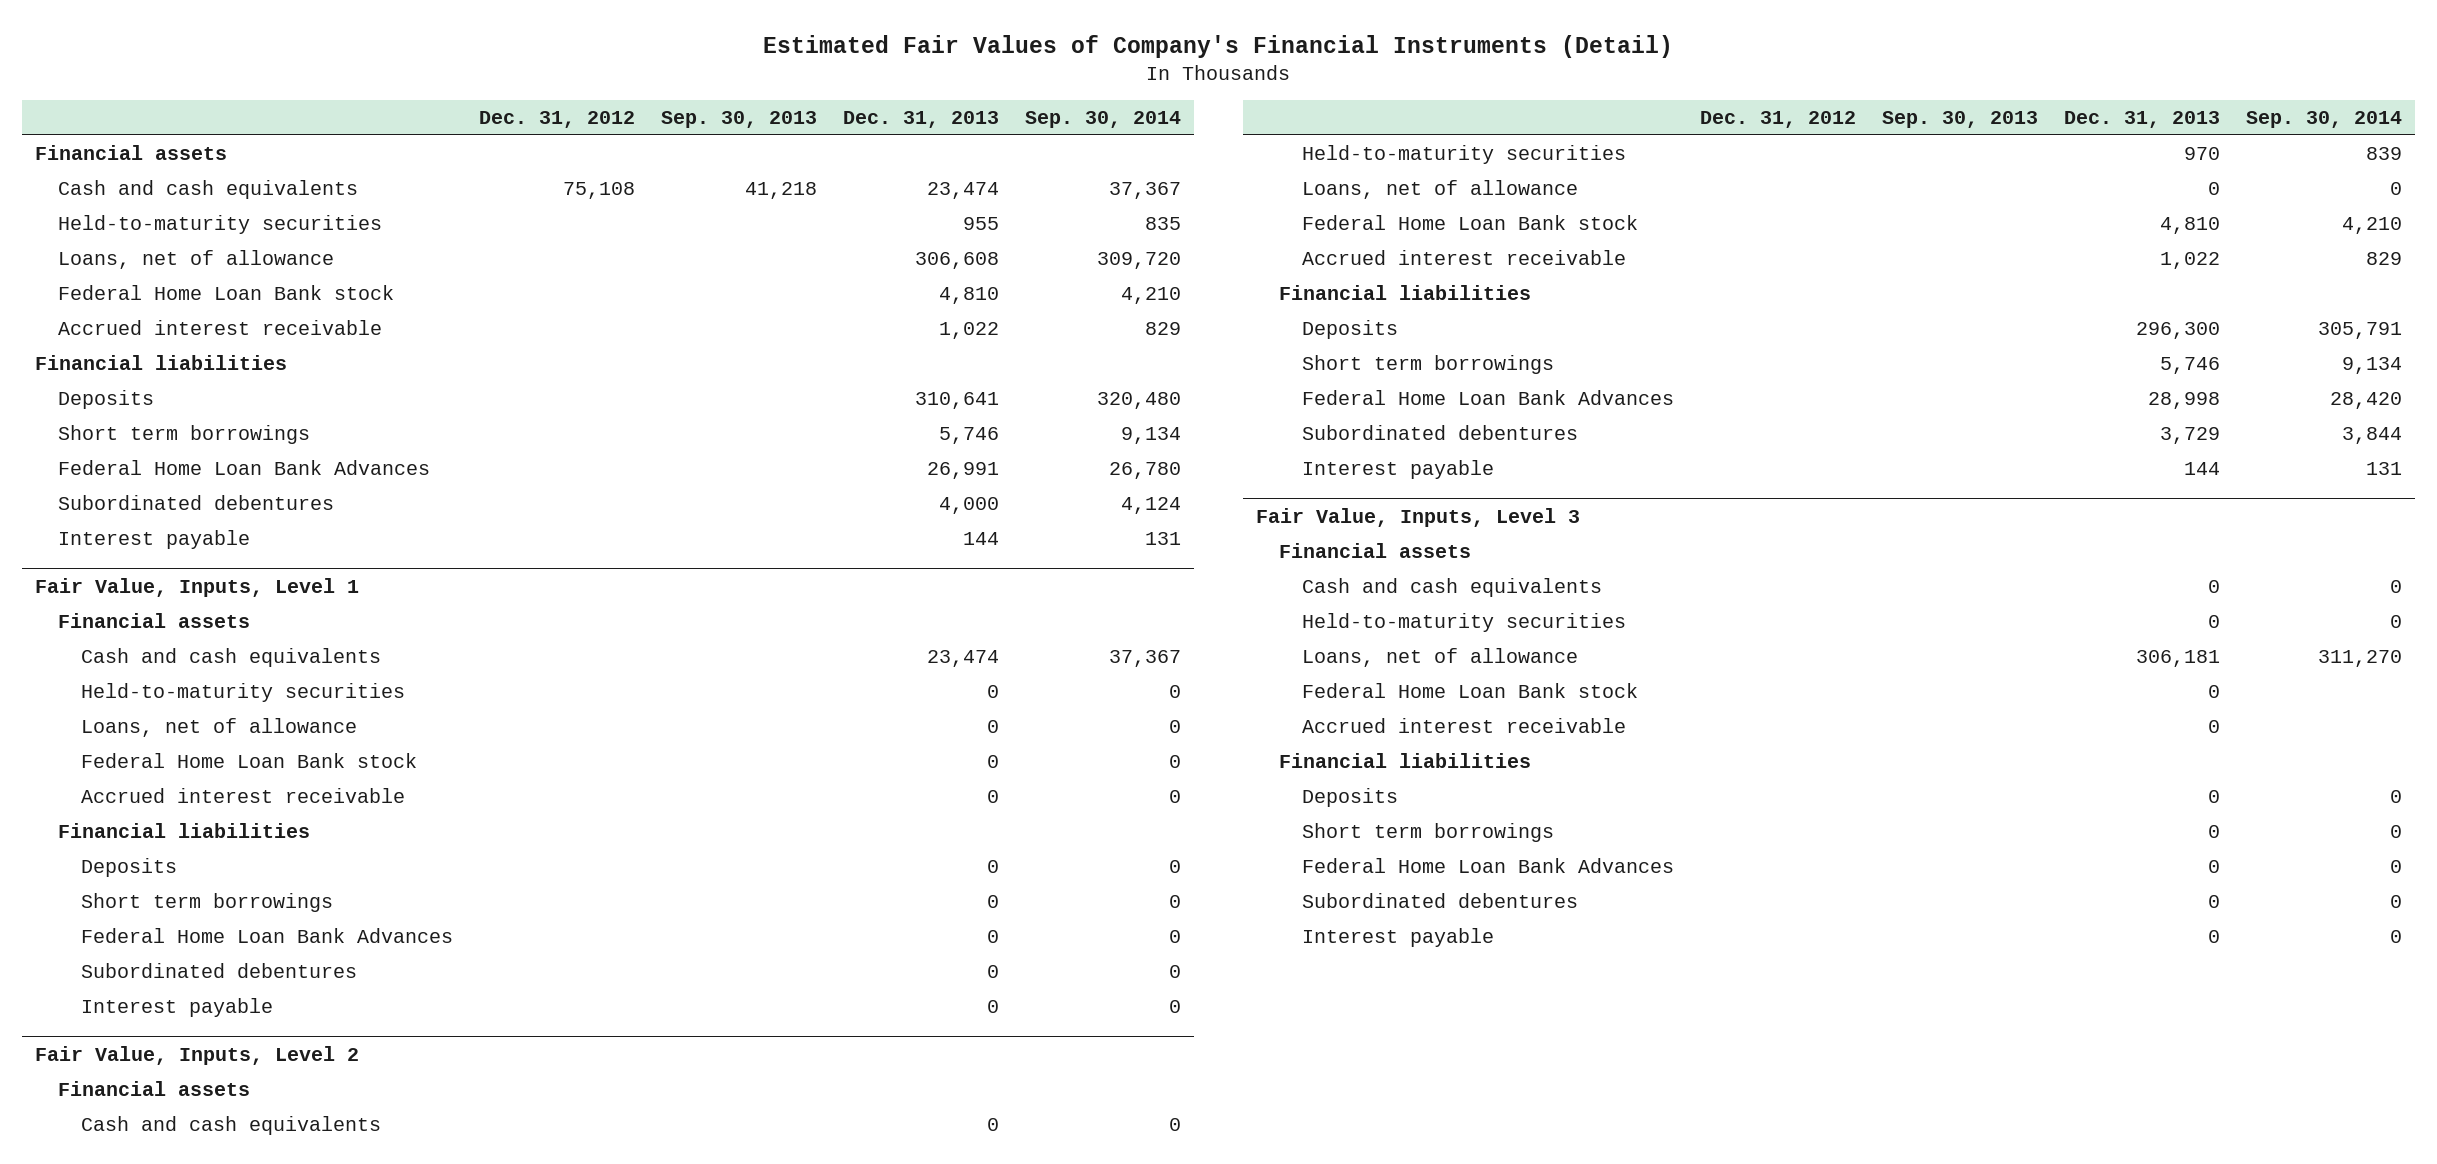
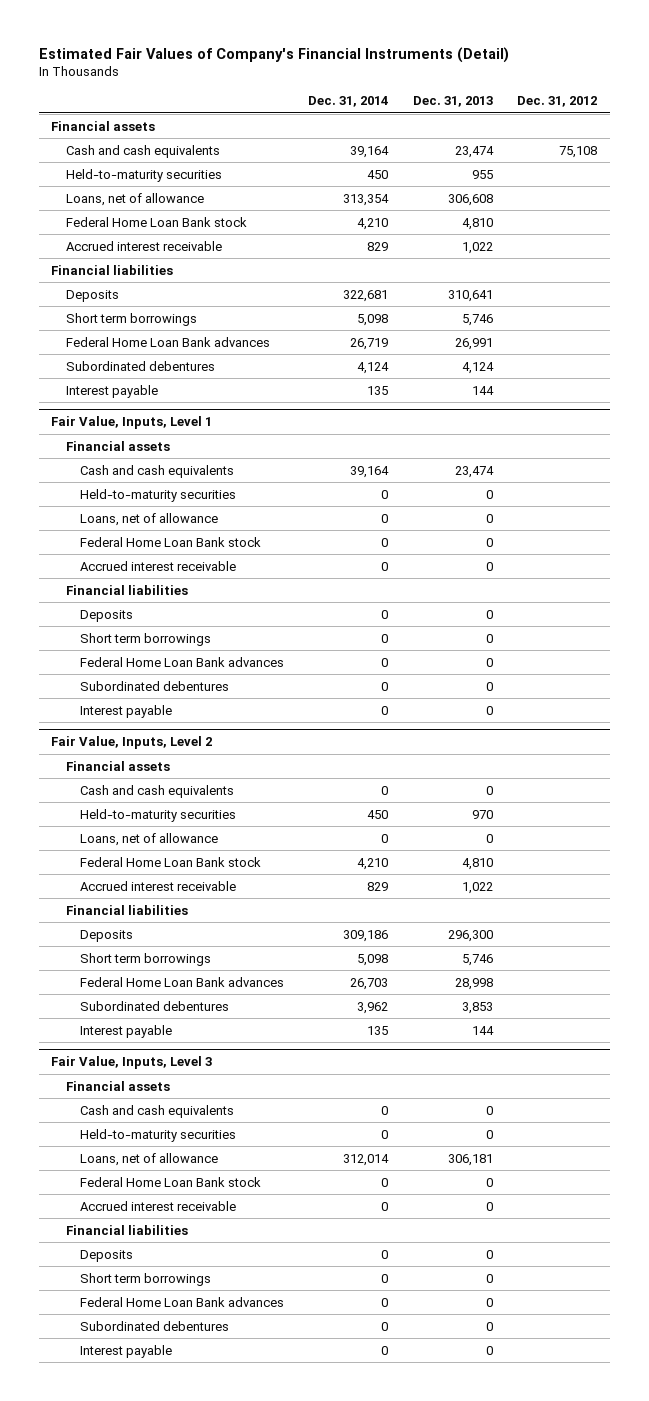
[660,110,817,128] Sep. 30, 2013 -> none
[1024,110,1181,128] Sep. 30, 2014 -> none
none -> [308,96,389,108] Dec. 31, 2014
[58,460,431,476] Federal Home Loan Bank Advances -> [65,336,270,347] Federal Home Loan Bank advances
[938,497,999,515] 4,000 -> [461,361,494,374] 4,124
[80,928,453,944] Federal Home Loan Bank Advances -> [79,656,284,667] Federal Home Loan Bank advances
[1301,390,1674,406] Federal Home Loan Bank Advances -> [79,976,284,987] Federal Home Loan Bank advances
[2159,427,2220,445] 3,729 -> [461,1001,493,1014] 3,853
[1301,858,1674,874] Federal Home Loan Bank Advances -> [79,1296,284,1307] Federal Home Loan Bank advances

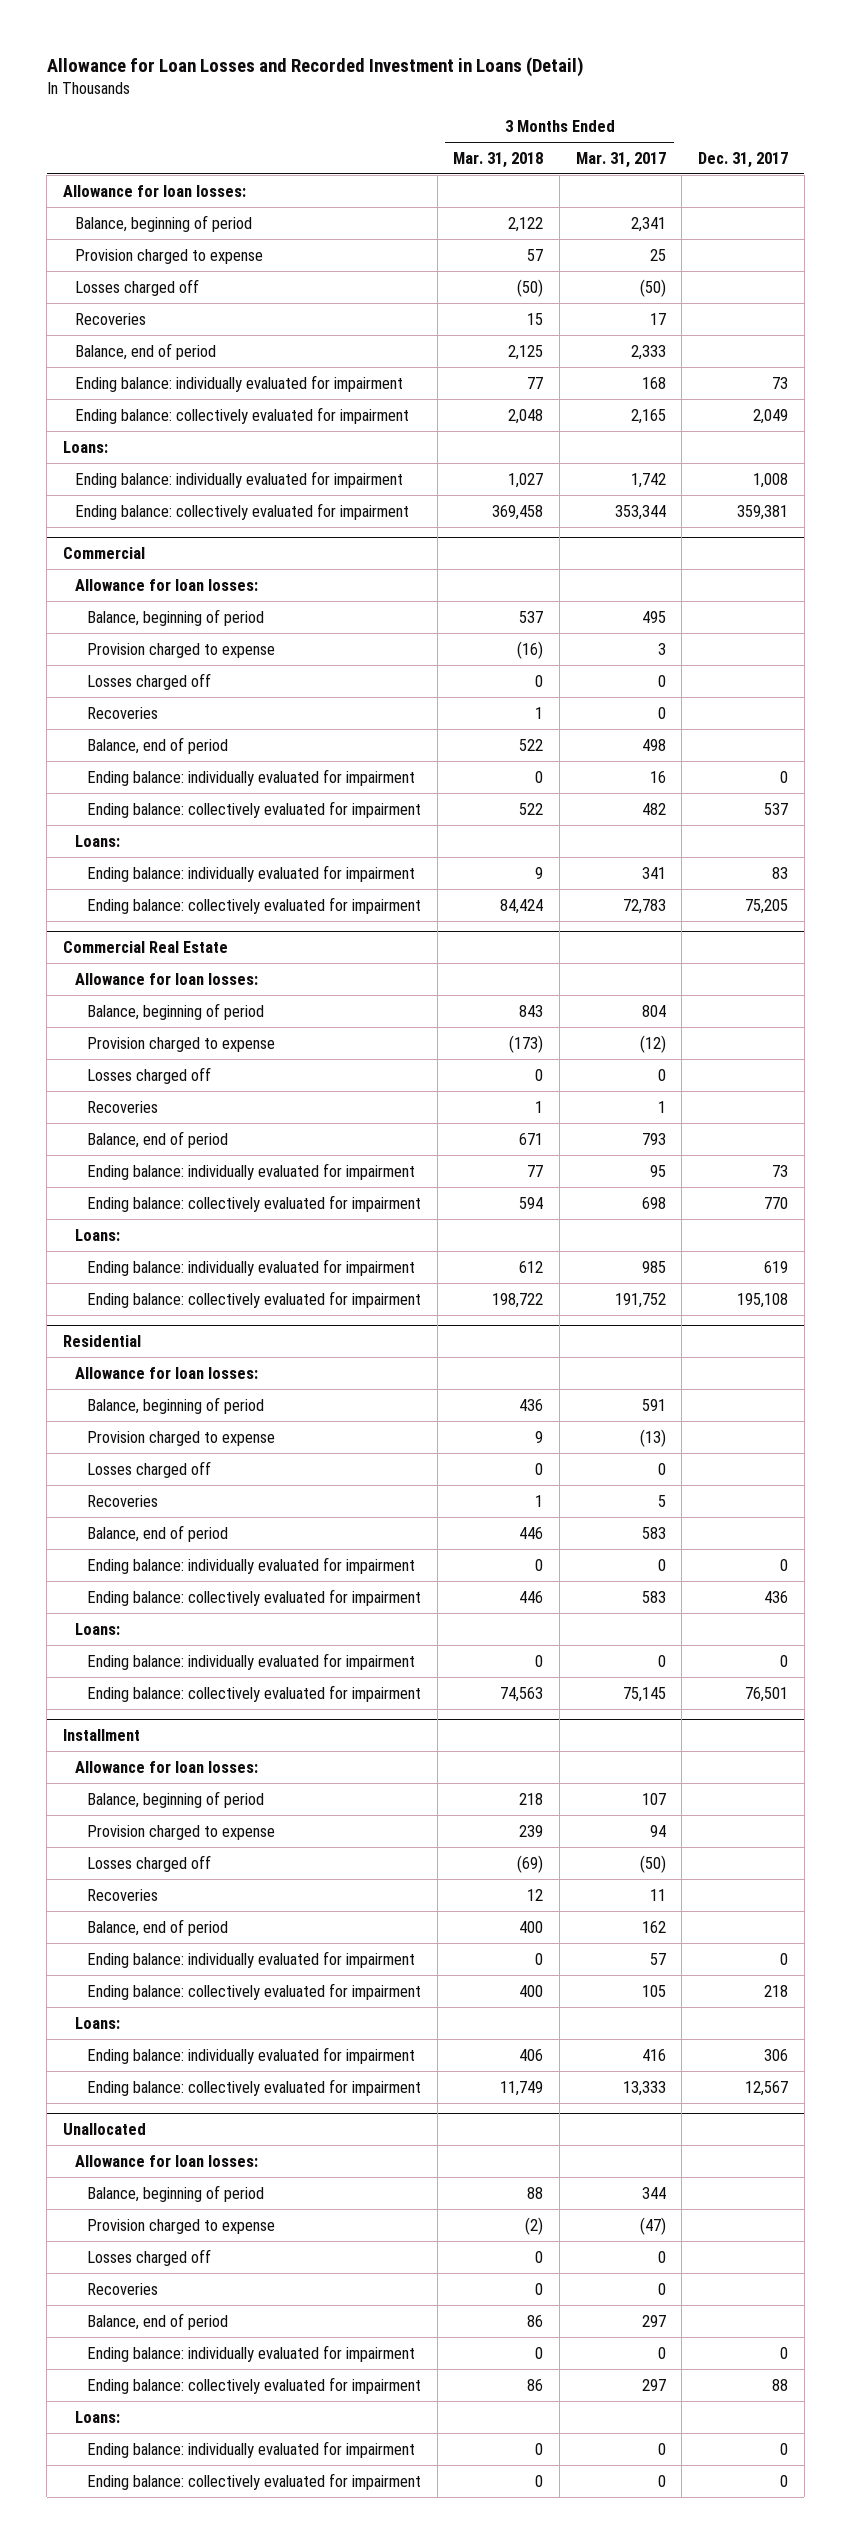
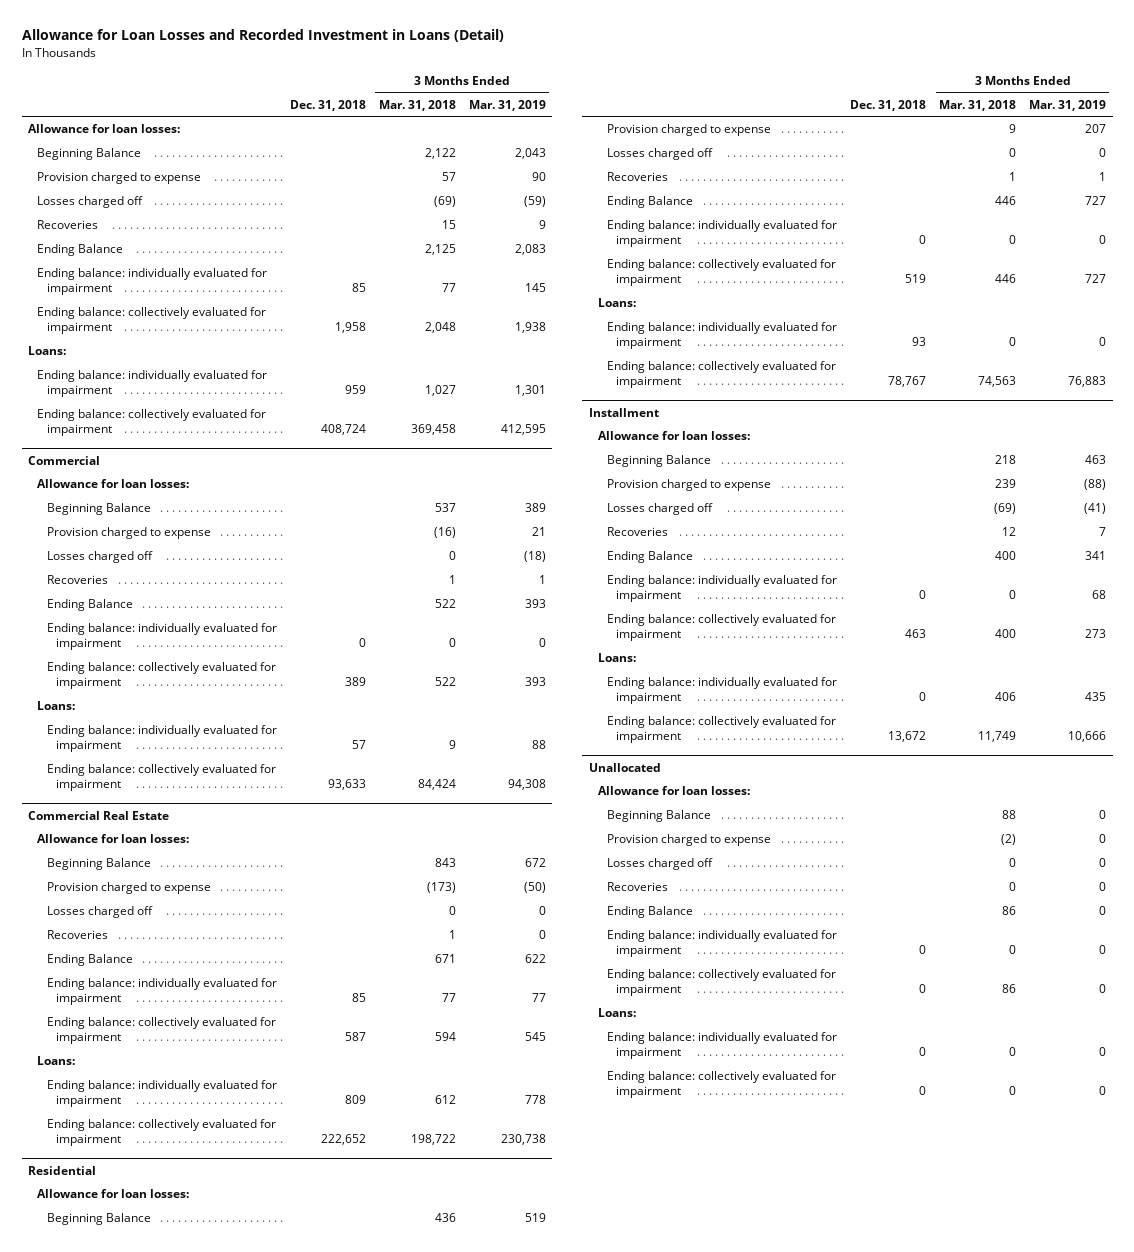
[575,151,666,168] Mar. 31, 2017 -> none
[697,151,788,168] Dec. 31, 2017 -> none
none -> [289,99,366,111] Dec. 31, 2018
none -> [468,99,546,111] Mar. 31, 2019
[75,214,253,232] Balance, beginning of period -> [37,148,142,161] Beginning Balance
[517,278,544,297] (50) -> [433,196,456,208] (69)
[75,342,217,360] Balance, end of period -> [37,244,124,257] Ending Balance
[87,608,265,626] Balance, beginning of period -> [46,503,151,516] Beginning Balance
[87,736,229,754] Balance, end of period -> [46,599,133,612] Ending Balance
[87,1002,265,1020] Balance, beginning of period -> [46,858,151,871] Beginning Balance
[87,1130,229,1148] Balance, end of period -> [46,954,133,967] Ending Balance
[87,1396,265,1414] Balance, beginning of period -> [46,1213,151,1226] Beginning Balance
[87,1524,229,1542] Balance, end of period -> [607,196,694,209] Ending Balance
[87,1790,265,1808] Balance, beginning of period -> [607,455,712,468] Beginning Balance
[87,1918,229,1936] Balance, end of period -> [607,551,694,564] Ending Balance
[87,2184,265,2202] Balance, beginning of period -> [607,810,712,823] Beginning Balance
[87,2312,229,2330] Balance, end of period -> [607,906,694,919] Ending Balance

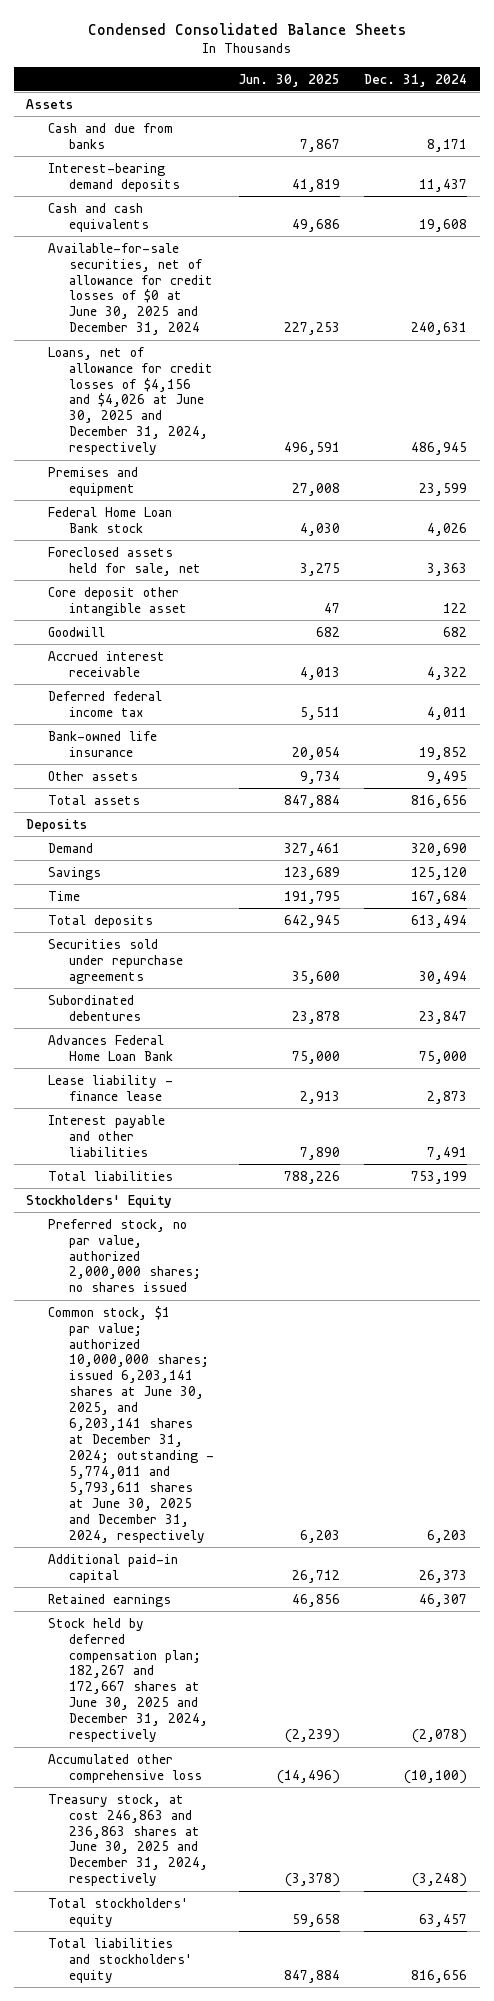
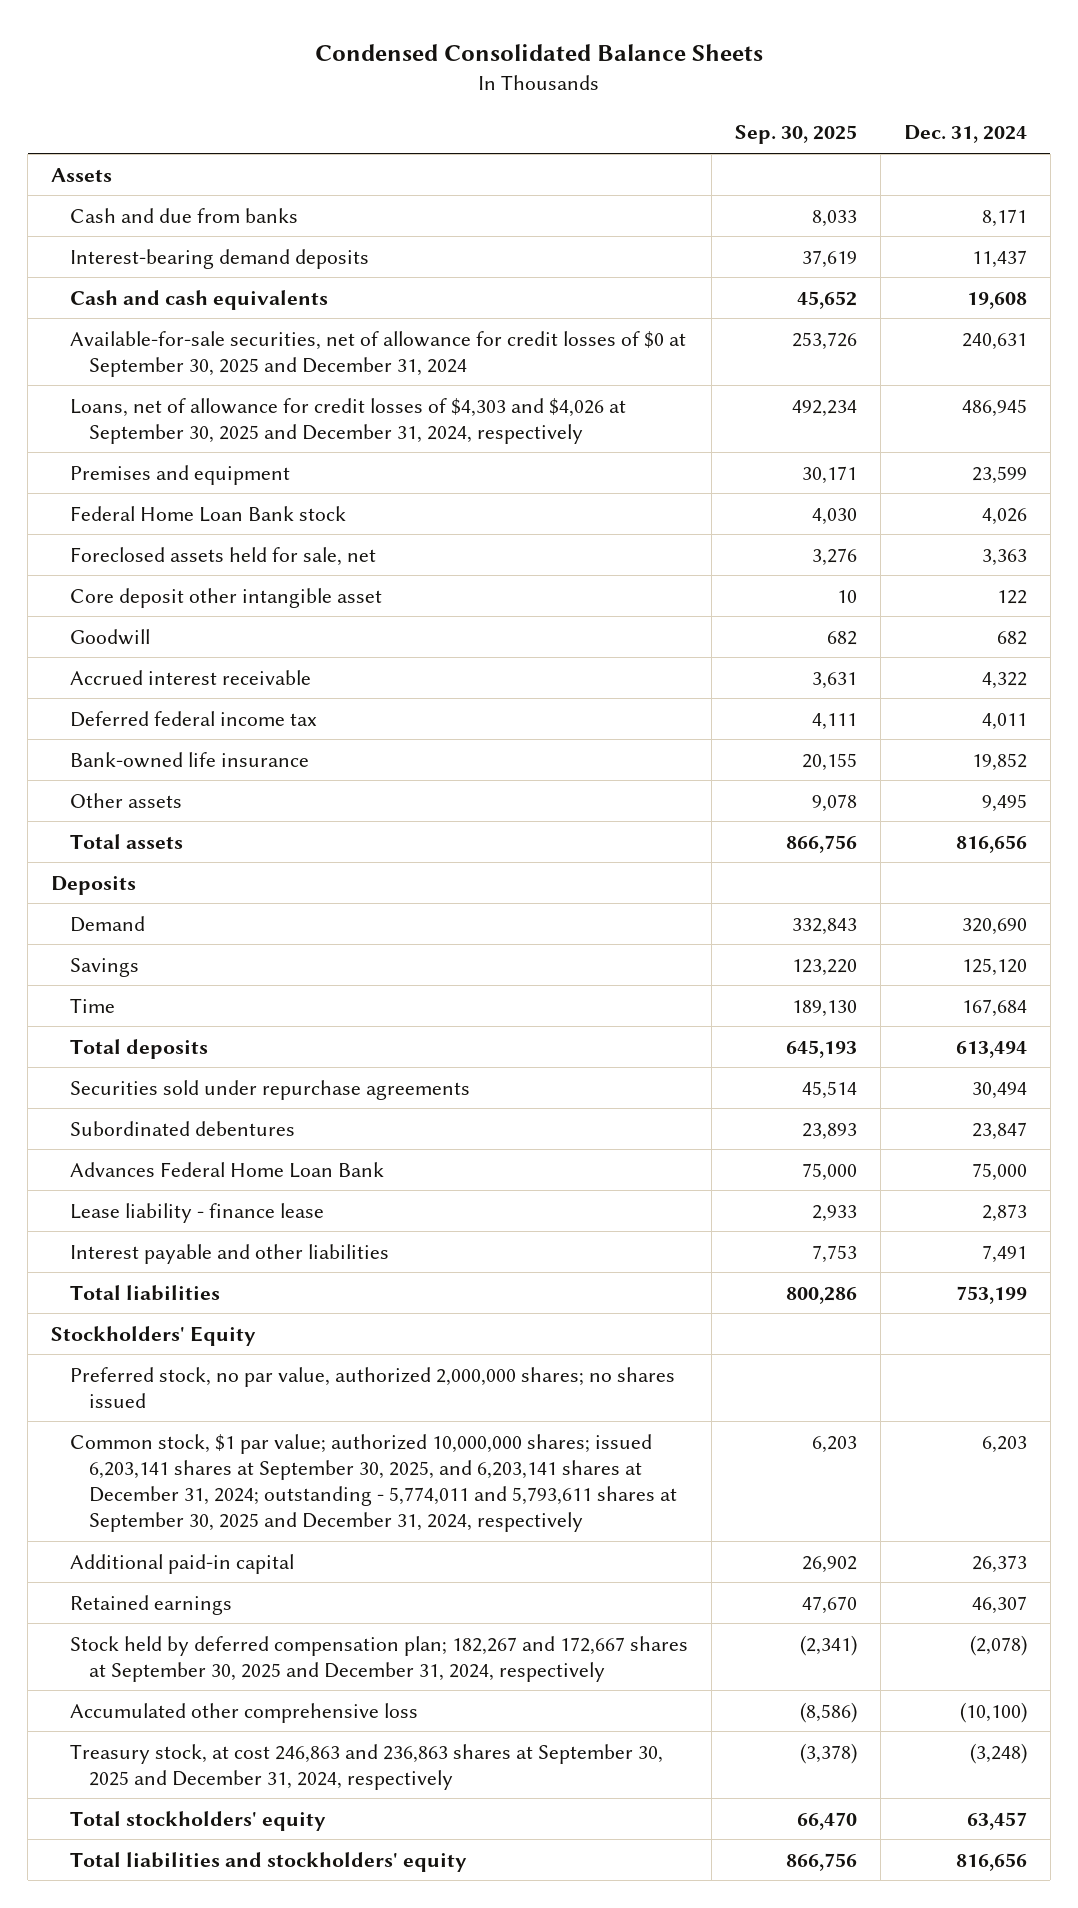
[238,73,340,87] Jun. 30, 2025 -> none
none -> [735,125,858,145] Sep. 30, 2025
[47,242,214,336] Available-for-sale securities, net of allowance for credit losses of $0 at June 30, 2025 and December 31, 2024 -> [70,330,687,377] Available-for-sale securities, net of allowance for credit losses of $0 at September 30, 2025 and December 31, 2024
[47,346,214,456] Loans, net of allowance for credit losses of $4,156 and $4,026 at June 30, 2025 and December 31, 2024, respectively -> [70,397,627,444] Loans, net of allowance for credit losses of $4,303 and $4,026 at September 30, 2025 and December 31, 2024, respectively
[47,1305,215,1544] Common stock, $1 par value; authorized 10,000,000 shares; issued 6,203,141 shares at June 30, 2025, and 6,203,141 shares at December 31, 2024; outstanding - 5,774,011 and 5,793,611 shares at June 30, 2025 and December 31, 2024, respectively -> [70,1433,678,1532] Common stock, $1 par value; authorized 10,000,000 shares; issued 6,203,141 shares at September 30, 2025, and 6,203,141 shares at December 31, 2024; outstanding - 5,774,011 and 5,793,611 shares at September 30, 2025 and December 31, 2024, respectively
[47,1617,209,1743] Stock held by deferred compensation plan; 182,267 and 172,667 shares at June 30, 2025 and December 31, 2024, respectively -> [70,1635,689,1682] Stock held by deferred compensation plan; 182,267 and 172,667 shares at September 30, 2025 and December 31, 2024, respectively
[47,1793,209,1887] Treasury stock, at cost 246,863 and 236,863 shares at June 30, 2025 and December 31, 2024, respectively -> [70,1743,664,1790] Treasury stock, at cost 246,863 and 236,863 shares at September 30, 2025 and December 31, 2024, respectively

